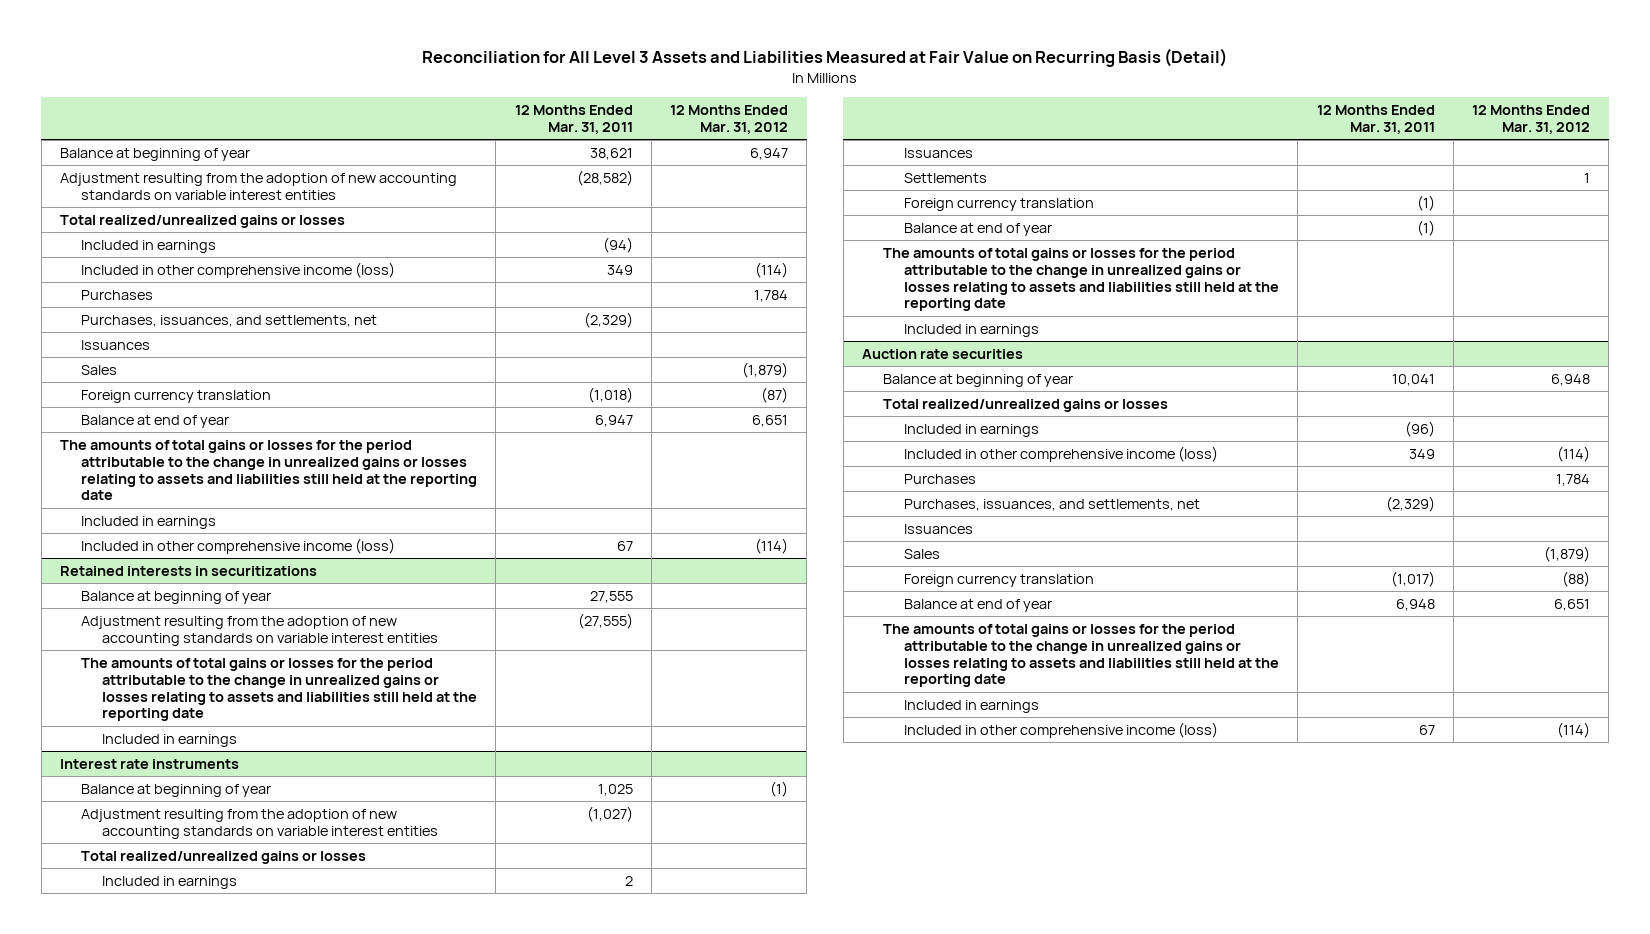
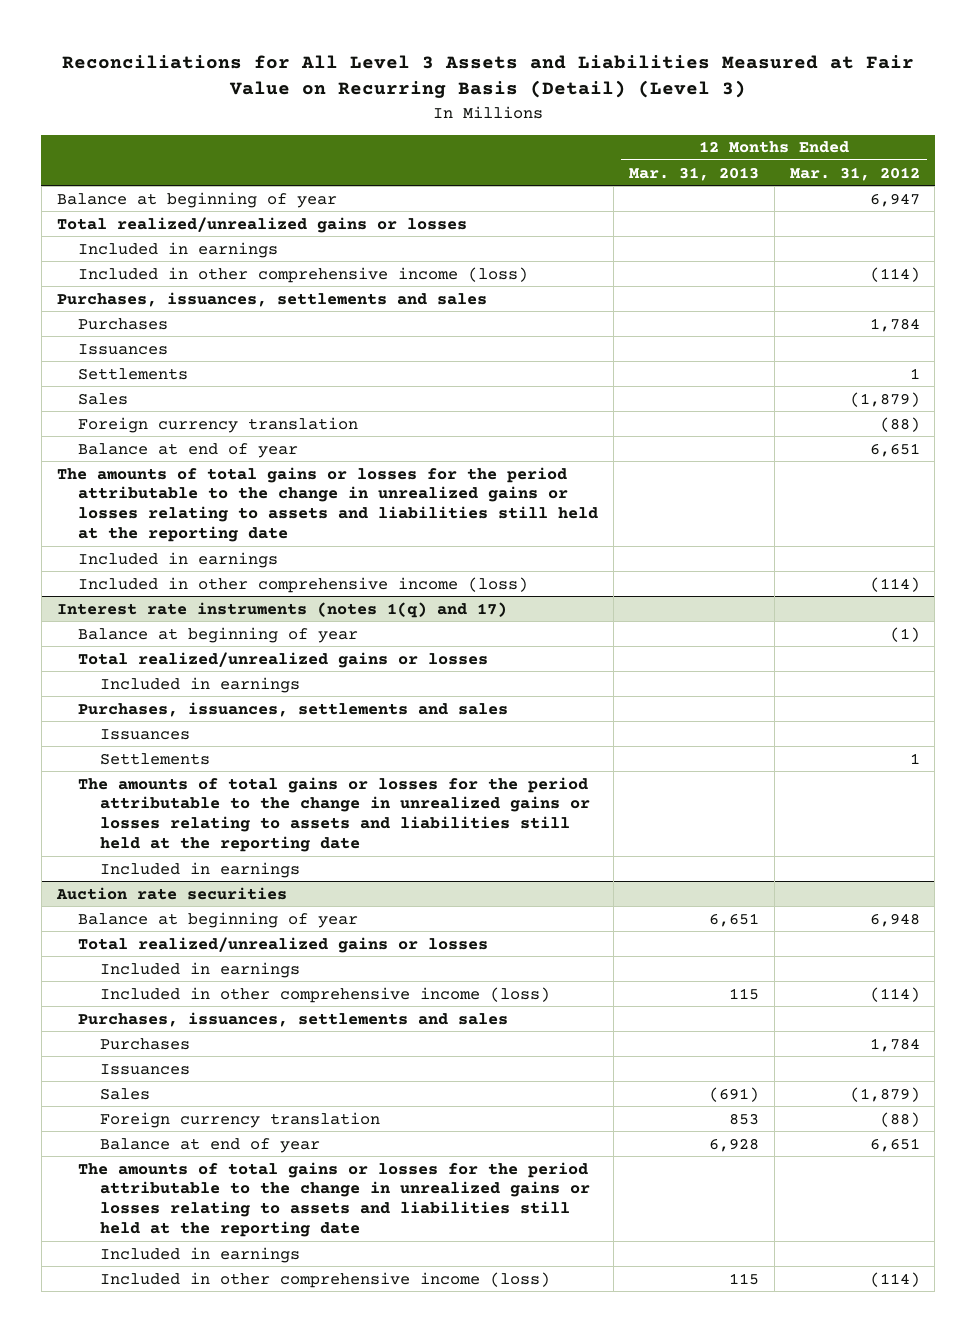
[421,48,1227,68] Reconciliation for All Level 3 Assets and Liabilities Measured at Fair Value on Recurring Basis (Detail) -> [62,54,915,99] Reconciliations for All Level 3 Assets and Liabilities Measured at Fair Value on Recurring Basis (Detail) (Level 3)
[514,105,633,135] 12 Months Ended Mar. 31, 2011 -> none
none -> [628,166,759,181] Mar. 31, 2013
[59,172,457,200] Adjustment resulting from the adoption of new accounting standards on variable interest entities -> none
none -> [56,291,487,307] Purchases, issuances, settlements and sales
[80,314,377,327] Purchases, issuances, and settlements, net -> none
none -> [78,367,189,380] Settlements
[761,386,789,403] (87) -> [879,416,920,432] (88)
[59,565,317,576] Retained interests in securitizations -> none
[80,590,271,604] Balance at beginning of year -> none
[80,615,438,646] Adjustment resulting from the adoption of new accounting standards on variable interest entities -> none
[80,657,477,722] The amounts of total gains or losses for the period attributable to the change in unrealized gains or losses relating to assets and liabilities still held at the reporting date -> none
[101,733,237,747] Included in earnings -> none
[59,758,239,769] Interest rate instruments -> [56,601,507,618] Interest rate instruments (notes 1(q) and 17)
[80,808,438,839] Adjustment resulting from the adoption of new accounting standards on variable interest entities -> none
none -> [78,701,509,717] Purchases, issuances, settlements and sales
[904,197,1095,211] Foreign currency translation -> none
[904,222,1053,236] Balance at end of year -> none
none -> [78,1011,509,1027] Purchases, issuances, settlements and sales
[904,498,1201,511] Purchases, issuances, and settlements, net -> none

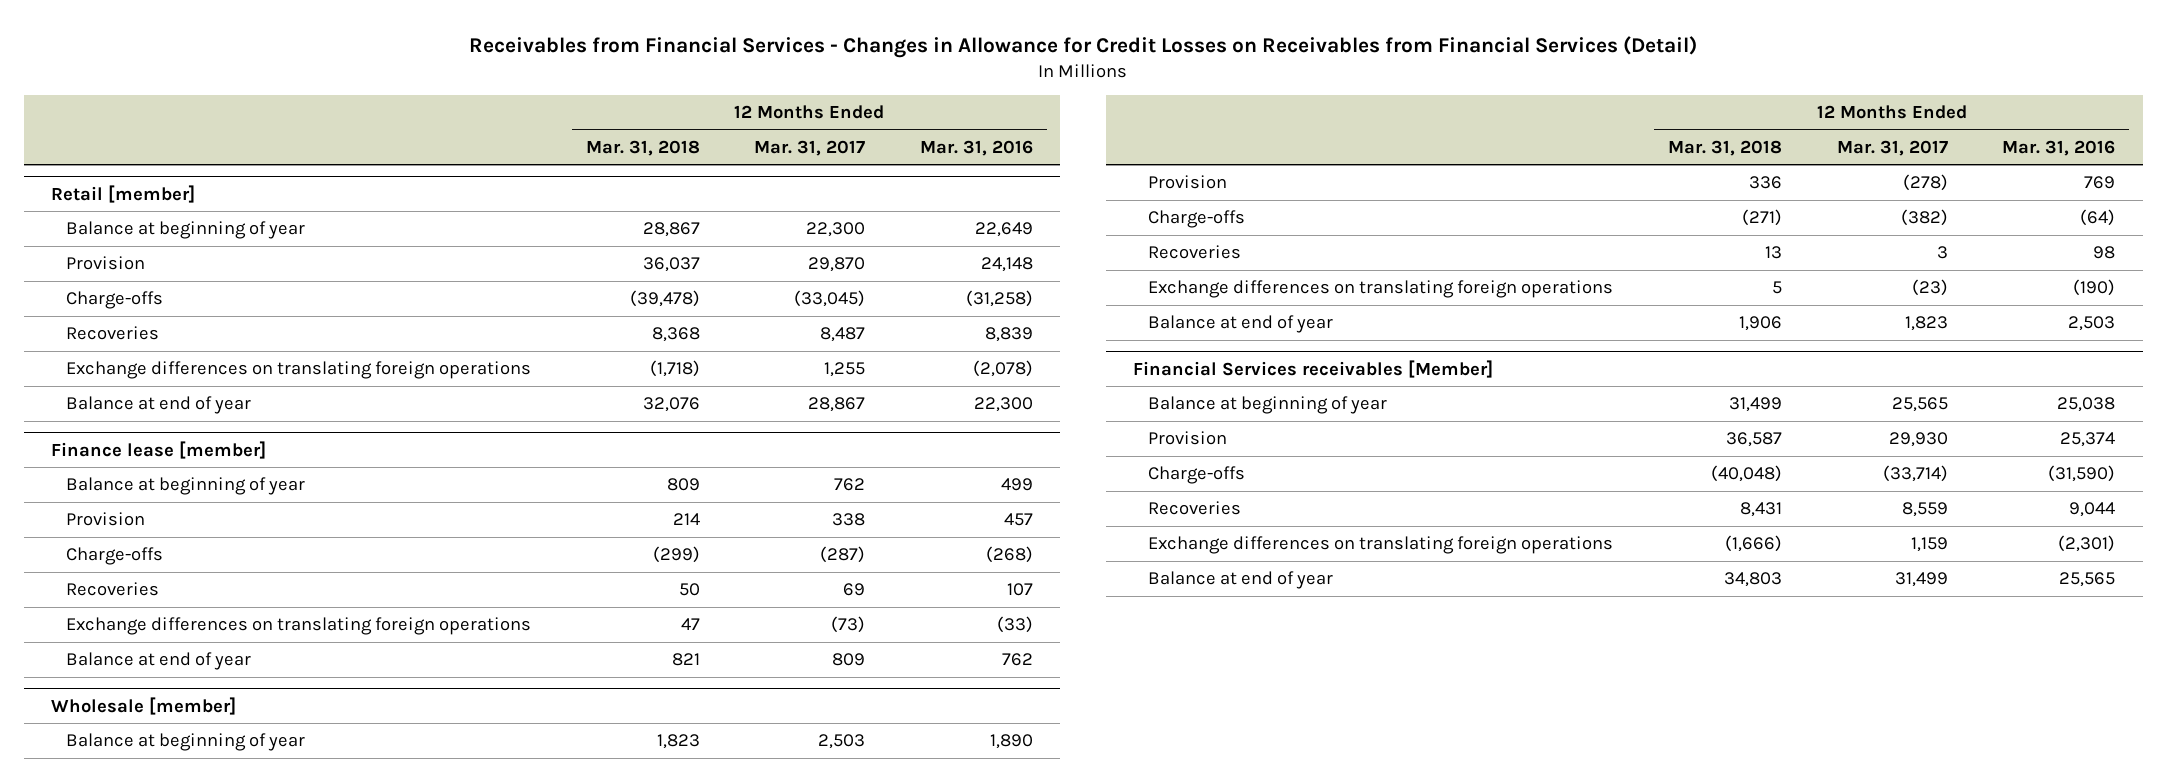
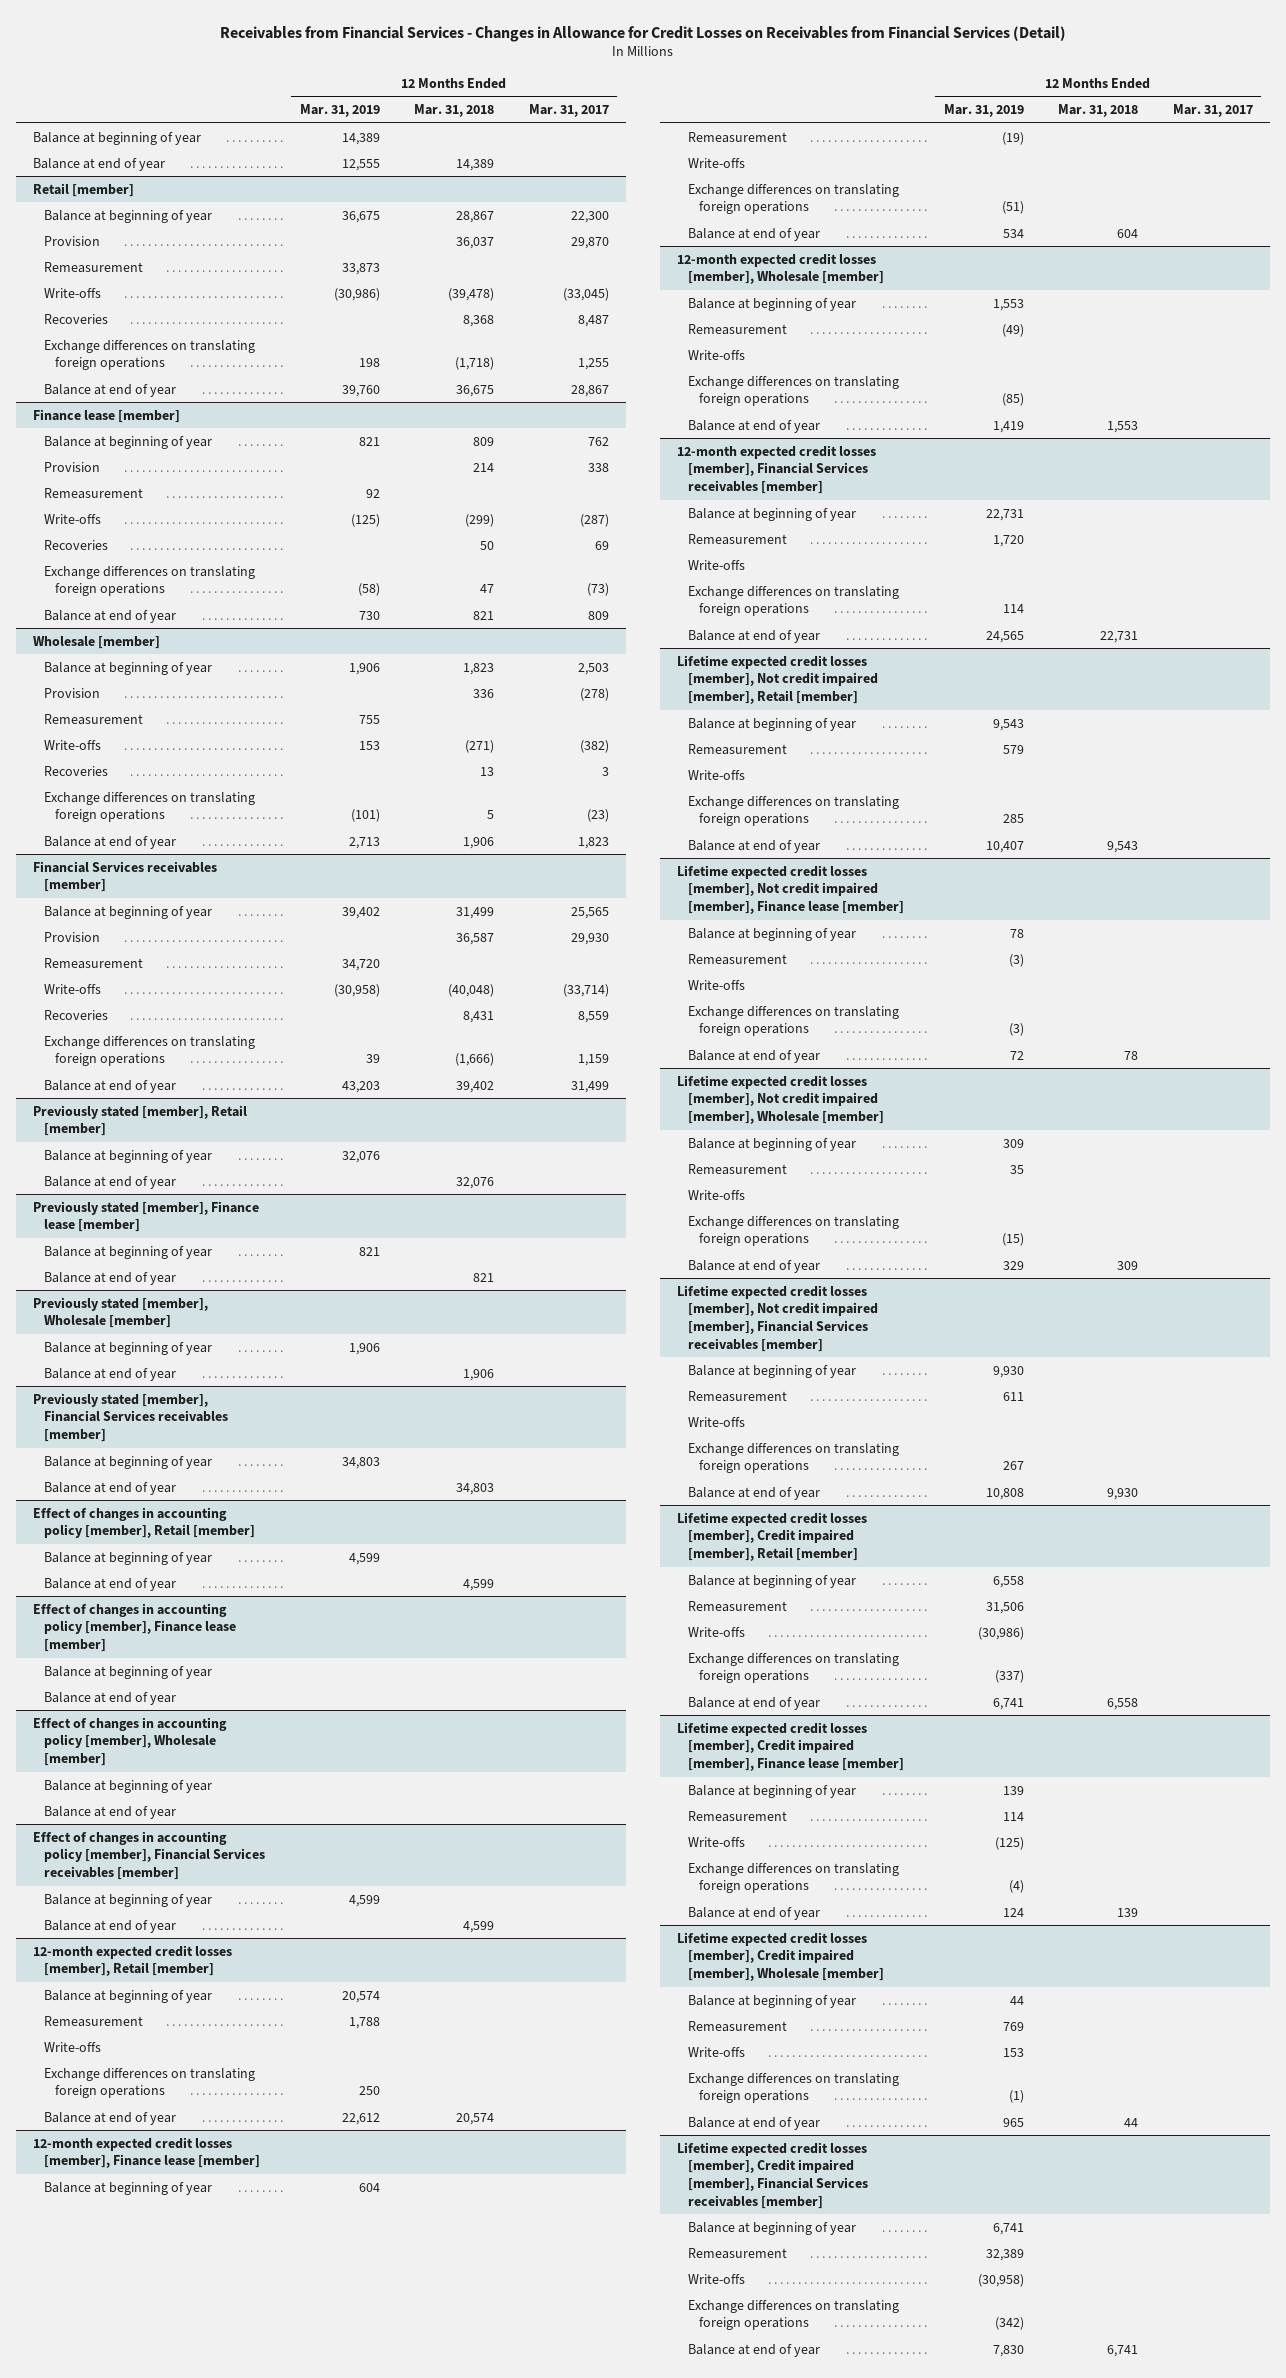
[920,139,1034,156] Mar. 31, 2016 -> none
none -> [299,104,380,118] Mar. 31, 2019
none -> [33,131,202,145] Balance at beginning of year
none -> [33,157,166,171] Balance at end of year
none -> [44,261,144,273] Remeasurement
[66,291,164,310] Charge-offs -> [44,287,102,298] Write-offs
[642,397,700,413] 32,076 -> [456,384,495,397] 36,675
none -> [44,487,144,499] Remeasurement
[66,547,164,566] Charge-offs -> [44,513,102,524] Write-offs
none -> [44,713,144,725] Remeasurement
[1148,210,1246,229] Charge-offs -> [44,739,102,750] Write-offs
[1133,359,1494,378] Financial Services receivables [Member] -> [33,860,218,893] Financial Services receivables [member]
none -> [44,957,144,969] Remeasurement
[1148,466,1246,485] Charge-offs -> [44,983,102,994] Write-offs
[1723,572,1782,588] 34,803 -> [456,1080,495,1093] 39,402
none -> [33,1104,248,1137] Previously stated [member], Retail [member]
none -> [44,1149,213,1163] Balance at beginning of year
none -> [44,1175,177,1189] Balance at end of year
none -> [33,1200,260,1233] Previously stated [member], Finance lease [member]
none -> [44,1245,213,1259] Balance at beginning of year
none -> [44,1271,177,1285] Balance at end of year
none -> [33,1296,209,1329] Previously stated [member], Wholesale [member]
none -> [44,1341,213,1355] Balance at beginning of year
none -> [44,1367,177,1381] Balance at end of year
none -> [33,1392,229,1443] Previously stated [member], Financial Services receivables [member]
none -> [44,1455,213,1469] Balance at beginning of year
none -> [44,1481,177,1495] Balance at end of year
none -> [33,1506,256,1539] Effect of changes in accounting policy [member], Retail [member]
none -> [44,1551,213,1565] Balance at beginning of year
none -> [44,1577,177,1591] Balance at end of year
none -> [33,1602,237,1653] Effect of changes in accounting policy [member], Finance lease [member]
none -> [44,1665,213,1679] Balance at beginning of year
none -> [44,1691,177,1705] Balance at end of year
none -> [33,1716,228,1767] Effect of changes in accounting policy [member], Wholesale [member]
none -> [44,1779,213,1793] Balance at beginning of year
none -> [44,1805,177,1819] Balance at end of year
none -> [33,1830,266,1881] Effect of changes in accounting policy [member], Financial Services receivables [member]
none -> [44,1893,213,1907] Balance at beginning of year
none -> [44,1919,177,1933] Balance at end of year
none -> [33,1944,233,1977] 12-month expected credit losses [member], Retail [member]
none -> [44,1989,213,2003] Balance at beginning of year
none -> [44,2015,144,2027] Remeasurement
none -> [44,2041,102,2052] Write-offs
none -> [44,2067,256,2099] Exchange differences on translating foreign operations
none -> [44,2111,177,2125] Balance at end of year
none -> [33,2136,261,2169] 12-month expected credit losses [member], Finance lease [member]
none -> [44,2181,213,2195] Balance at beginning of year
none -> [688,131,788,143] Remeasurement
none -> [688,157,746,168] Write-offs
none -> [688,183,900,215] Exchange differences on translating foreign operations
none -> [688,227,821,241] Balance at end of year
none -> [677,252,885,285] 12-month expected credit losses [member], Wholesale [member]
none -> [688,297,857,311] Balance at beginning of year
none -> [688,323,788,335] Remeasurement
none -> [688,349,746,360] Write-offs
none -> [688,375,900,407] Exchange differences on translating foreign operations
none -> [688,419,821,433] Balance at end of year
none -> [677,444,877,495] 12-month expected credit losses [member], Financial Services receivables [member]
none -> [688,507,857,521] Balance at beginning of year
none -> [688,533,788,545] Remeasurement
none -> [688,559,746,570] Write-offs
none -> [688,585,900,617] Exchange differences on translating foreign operations
none -> [688,629,821,643] Balance at end of year
none -> [677,654,879,705] Lifetime expected credit losses [member], Not credit impaired [member], Retail [member]
none -> [688,717,857,731] Balance at beginning of year
none -> [688,743,788,755] Remeasurement
none -> [688,769,746,780] Write-offs
none -> [688,795,900,827] Exchange differences on translating foreign operations
none -> [688,839,821,853] Balance at end of year
none -> [677,864,905,915] Lifetime expected credit losses [member], Not credit impaired [member], Finance lease [member]
none -> [688,927,857,941] Balance at beginning of year
none -> [688,953,788,965] Remeasurement
none -> [688,979,746,990] Write-offs
none -> [688,1005,900,1037] Exchange differences on translating foreign operations
none -> [688,1049,821,1063] Balance at end of year
none -> [677,1074,885,1125] Lifetime expected credit losses [member], Not credit impaired [member], Wholesale [member]
none -> [688,1137,857,1151] Balance at beginning of year
none -> [688,1163,788,1175] Remeasurement
none -> [688,1189,746,1200] Write-offs
none -> [688,1215,900,1247] Exchange differences on translating foreign operations
none -> [688,1259,821,1273] Balance at end of year
none -> [677,1284,879,1352] Lifetime expected credit losses [member], Not credit impaired [member], Financial Services receivables [member]
none -> [688,1364,857,1378] Balance at beginning of year
none -> [688,1390,788,1402] Remeasurement
none -> [688,1416,746,1427] Write-offs
none -> [688,1442,900,1474] Exchange differences on translating foreign operations
none -> [688,1486,821,1500] Balance at end of year
none -> [677,1511,868,1562] Lifetime expected credit losses [member], Credit impaired [member], Retail [member]
none -> [688,1574,857,1588] Balance at beginning of year
none -> [688,1600,788,1612] Remeasurement
none -> [688,1626,746,1637] Write-offs
none -> [688,1652,900,1684] Exchange differences on translating foreign operations
none -> [688,1696,821,1710] Balance at end of year
none -> [677,1721,905,1772] Lifetime expected credit losses [member], Credit impaired [member], Finance lease [member]
none -> [688,1784,857,1798] Balance at beginning of year
none -> [688,1810,788,1822] Remeasurement
none -> [688,1836,746,1847] Write-offs
none -> [688,1862,900,1894] Exchange differences on translating foreign operations
none -> [688,1906,821,1920] Balance at end of year
none -> [677,1931,885,1982] Lifetime expected credit losses [member], Credit impaired [member], Wholesale [member]
none -> [688,1994,857,2008] Balance at beginning of year
none -> [688,2020,788,2032] Remeasurement
none -> [688,2046,746,2057] Write-offs
none -> [688,2072,900,2104] Exchange differences on translating foreign operations
none -> [688,2116,821,2130] Balance at end of year
none -> [677,2141,869,2209] Lifetime expected credit losses [member], Credit impaired [member], Financial Services receivables [member]
none -> [688,2221,857,2235] Balance at beginning of year
none -> [688,2247,788,2259] Remeasurement
none -> [688,2273,746,2284] Write-offs
none -> [688,2299,900,2331] Exchange differences on translating foreign operations
none -> [688,2343,821,2357] Balance at end of year

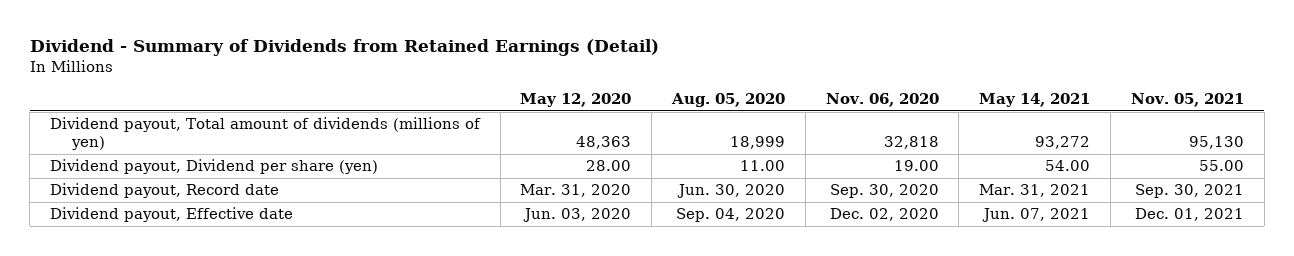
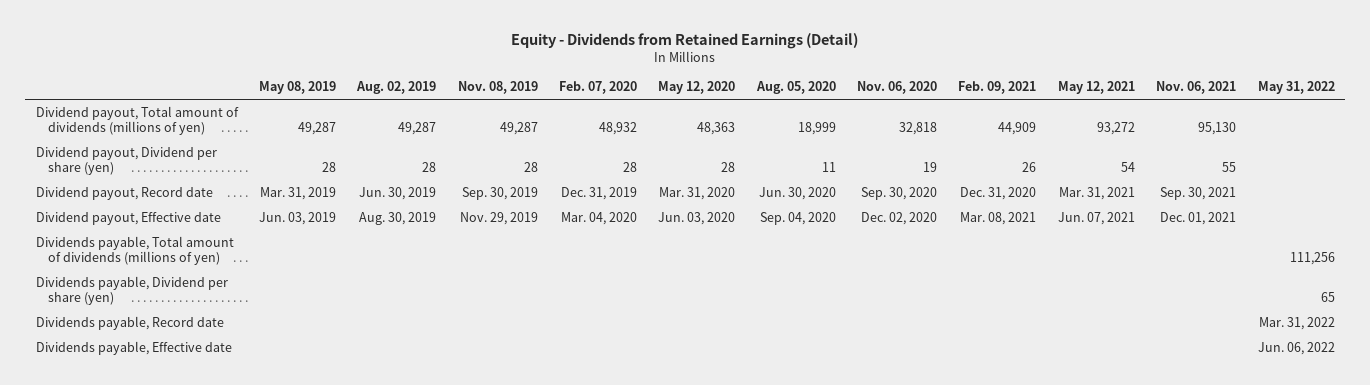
[29,39,659,57] Dividend - Summary of Dividends from Retained Earnings (Detail) -> [511,32,859,49] Equity - Dividends from Retained Earnings (Detail)
[979,93,1091,108] May 14, 2021 -> none
[1130,93,1244,108] Nov. 05, 2021 -> none
none -> [259,81,337,95] May 08, 2019
none -> [356,81,437,95] Aug. 02, 2019
none -> [457,81,538,95] Nov. 08, 2019
none -> [559,81,638,95] Feb. 07, 2020
none -> [958,81,1037,95] Feb. 09, 2021
none -> [1057,81,1135,95] May 12, 2021
none -> [1156,81,1237,95] Nov. 06, 2021
none -> [1257,81,1335,95] May 31, 2022
[586,160,632,172] 28.00 -> [721,161,736,172] 28
[740,160,786,172] 11.00 -> [821,161,836,172] 11
[893,160,939,172] 19.00 -> [923,161,938,172] 19
none -> [35,235,234,265] Dividends payable, Total amount of dividends (millions of yen)
none -> [35,275,228,305] Dividends payable, Dividend per share (yen)
none -> [35,315,224,330] Dividends payable, Record date
none -> [35,340,232,355] Dividends payable, Effective date

